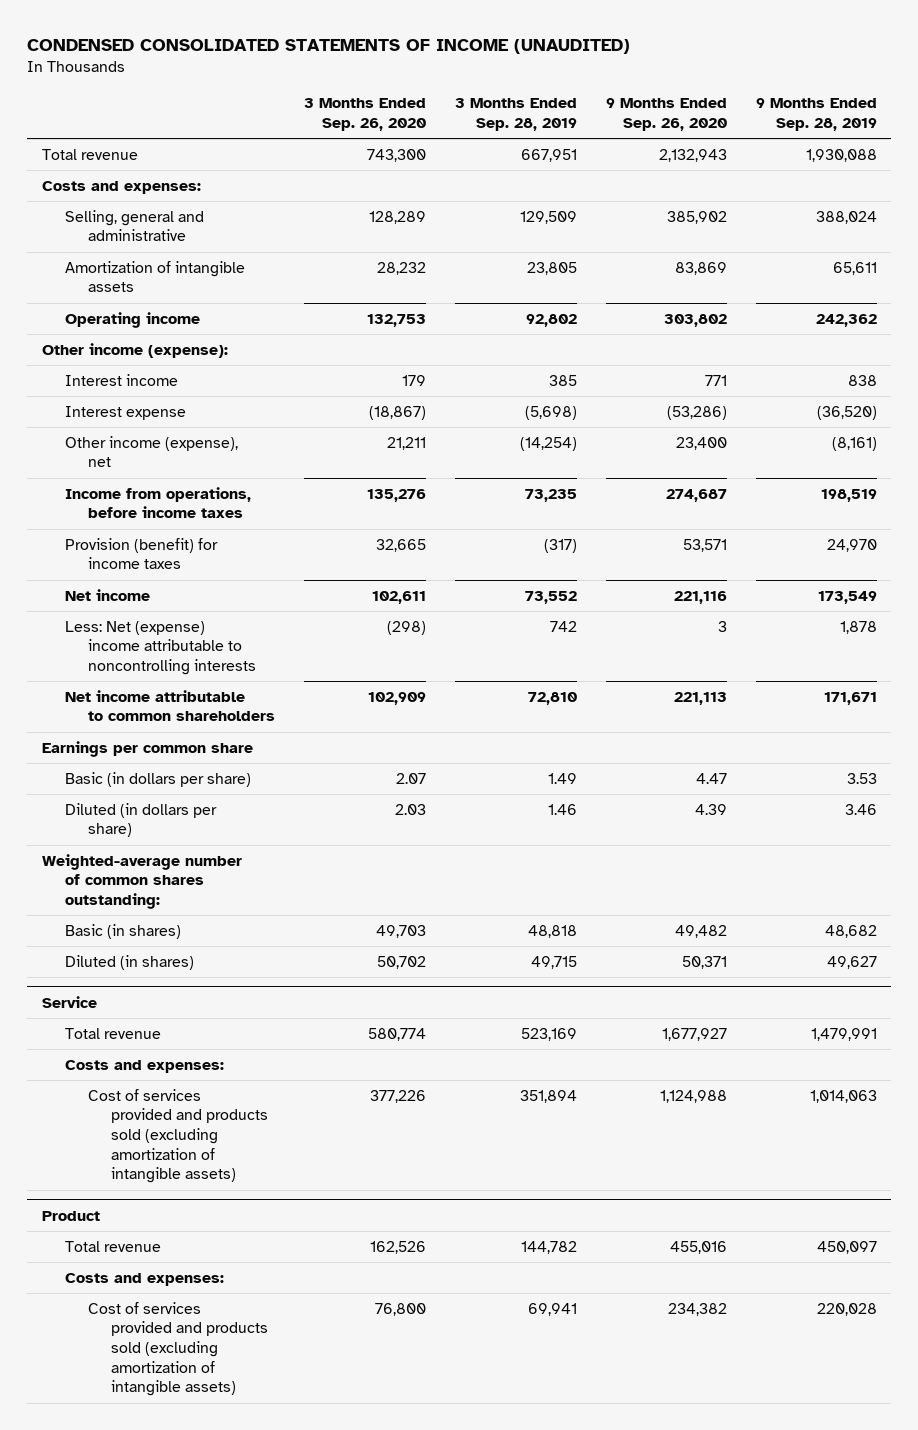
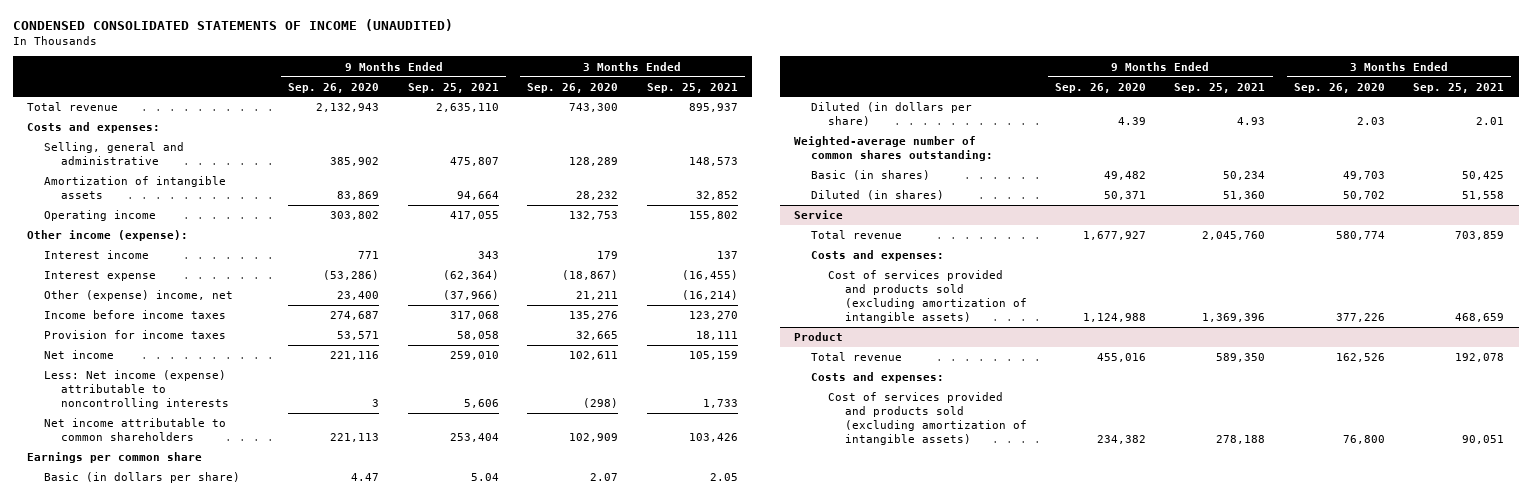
[454,98,577,132] 3 Months Ended Sep. 28, 2019 -> none
[755,98,877,132] 9 Months Ended Sep. 28, 2019 -> none
none -> [407,82,499,93] Sep. 25, 2021
none -> [646,82,738,93] Sep. 25, 2021
[64,435,238,468] Other income (expense), net -> [44,290,234,302] Other (expense) income, net
[64,486,251,519] Income from operations, before income taxes -> [44,310,227,320] Income before income taxes
[64,537,218,570] Provision (benefit) for income taxes -> [44,330,227,340] Provision for income taxes
[64,620,256,676] Less: Net (expense) income attributable to noncontrolling interests -> [44,370,230,409] Less: Net income (expense) attributable to noncontrolling interests

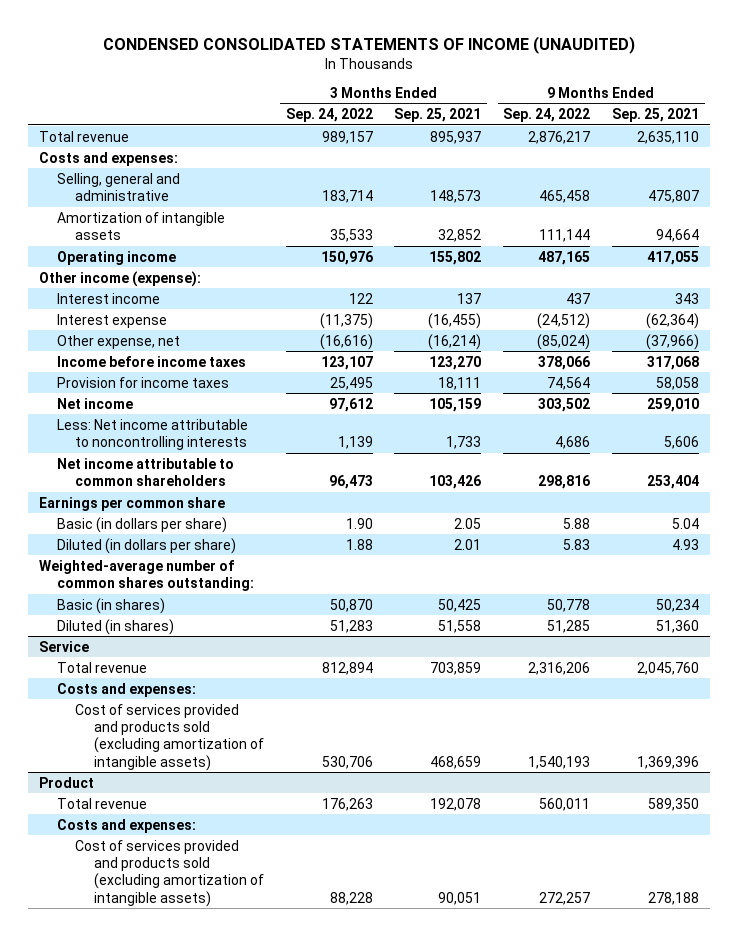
[288,82,380,93] Sep. 26, 2020 -> none
[527,82,619,93] Sep. 26, 2020 -> none
none -> [285,108,373,123] Sep. 24, 2022
none -> [503,108,591,123] Sep. 24, 2022
[44,290,234,302] Other (expense) income, net -> [57,334,181,349] Other expense, net
[44,370,230,409] Less: Net income (expense) attributable to noncontrolling interests -> [57,418,249,450] Less: Net income attributable to noncontrolling interests

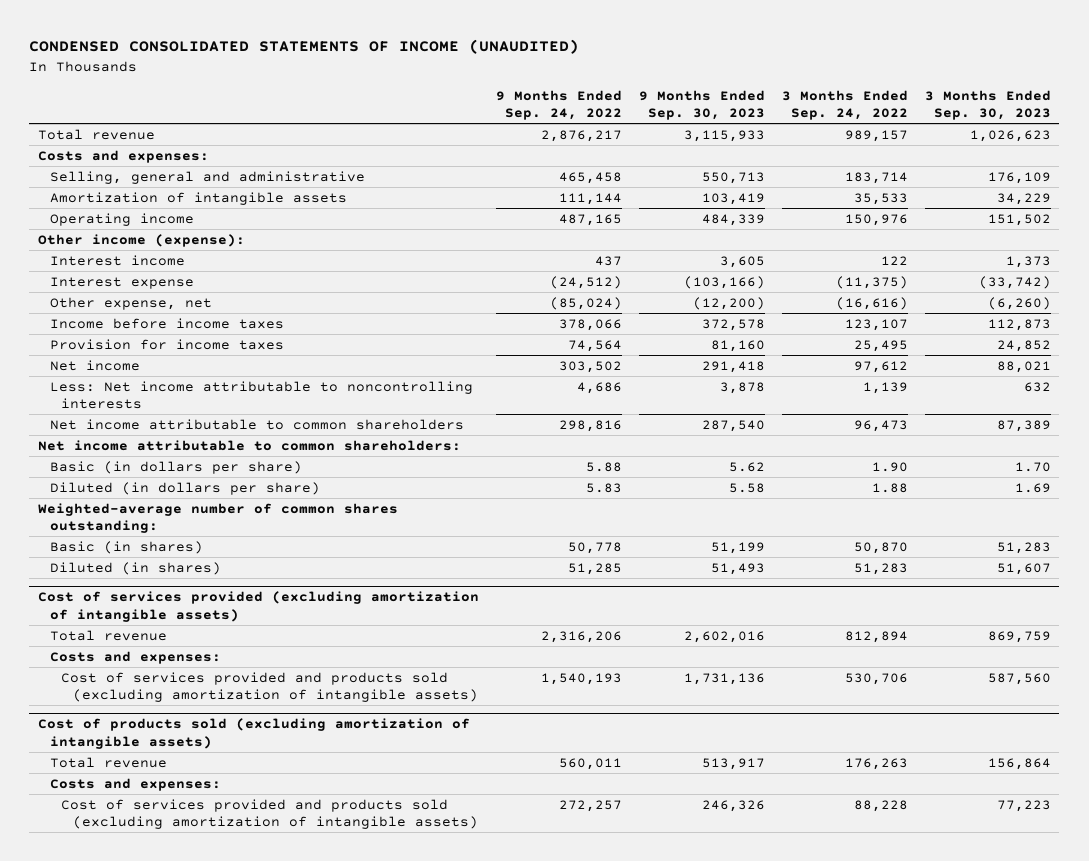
[394,108,482,123] Sep. 25, 2021 -> none
[612,108,700,123] Sep. 25, 2021 -> none
none -> [638,89,765,121] 9 Months Ended Sep. 30, 2023
none -> [924,89,1051,121] 3 Months Ended Sep. 30, 2023
[38,496,225,511] Earnings per common share -> [37,439,461,451] Net income attributable to common shareholders:
[38,640,89,652] Service -> [37,591,479,622] Cost of services provided (excluding amortization of intangible assets)
[38,776,94,788] Product -> [37,718,470,749] Cost of products sold (excluding amortization of intangible assets)

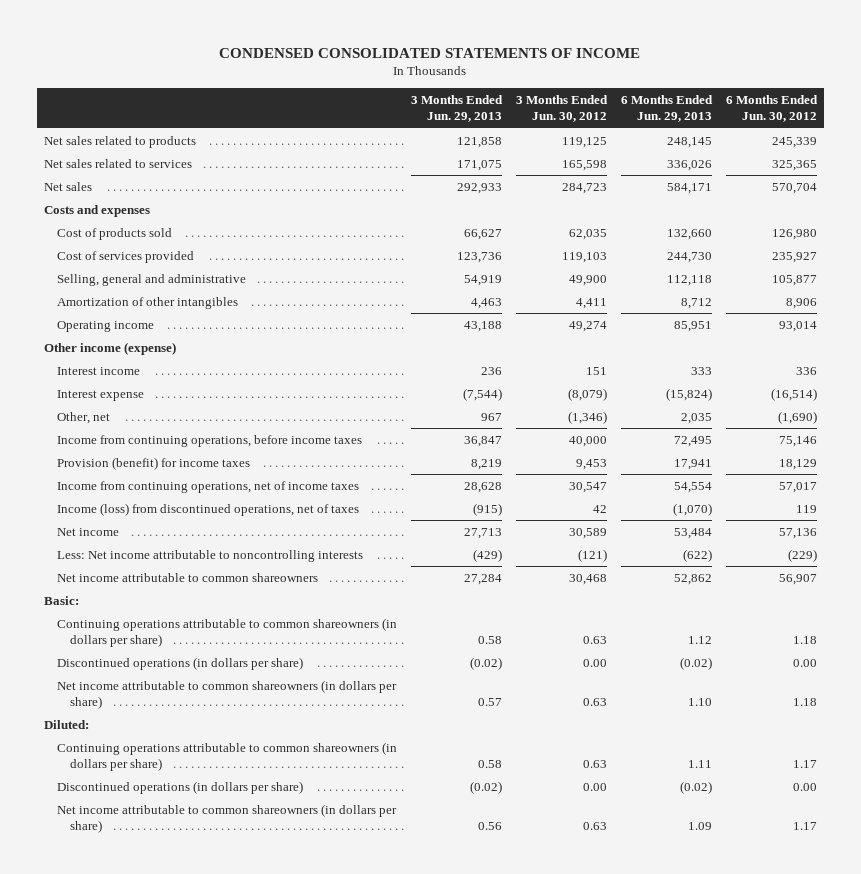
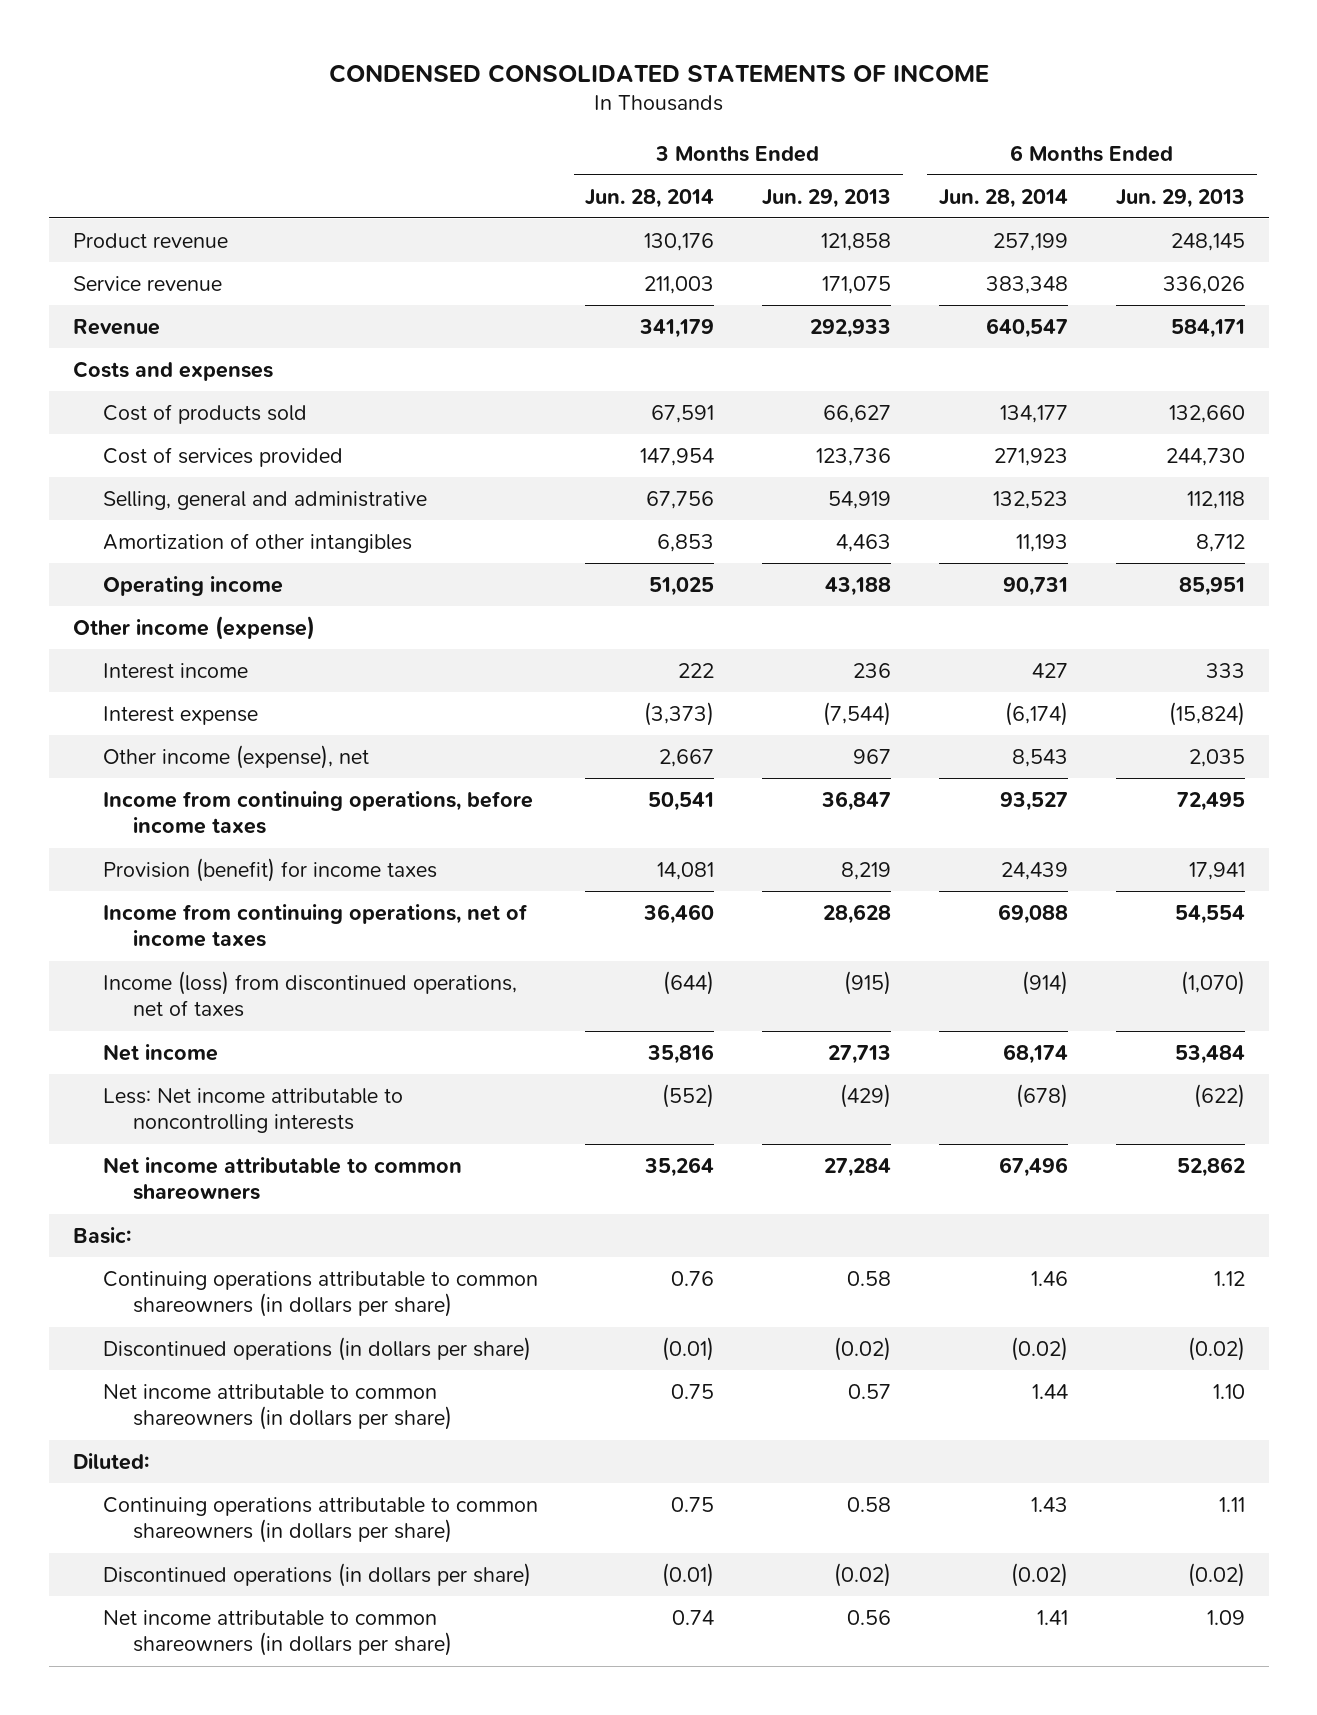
[515,94,608,123] 3 Months Ended Jun. 30, 2012 -> none
[725,94,818,123] 6 Months Ended Jun. 30, 2012 -> none
none -> [585,188,715,208] Jun. 28, 2014
none -> [938,188,1068,208] Jun. 28, 2014
[44,135,197,148] Net sales related to products -> [72,232,228,248] Product revenue
[44,158,193,168] Net sales related to services -> [72,275,222,291] Service revenue
[44,181,93,191] Net sales -> [72,318,160,335] Revenue
[57,411,111,424] Other, net -> [102,744,369,769] Other income (expense), net

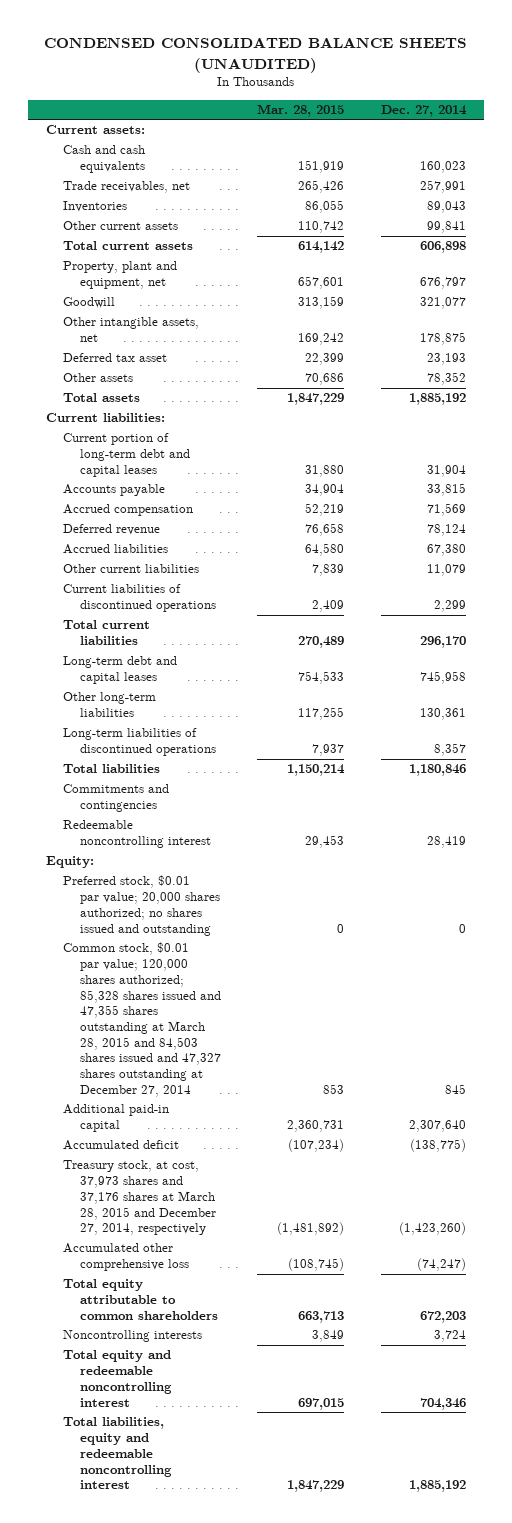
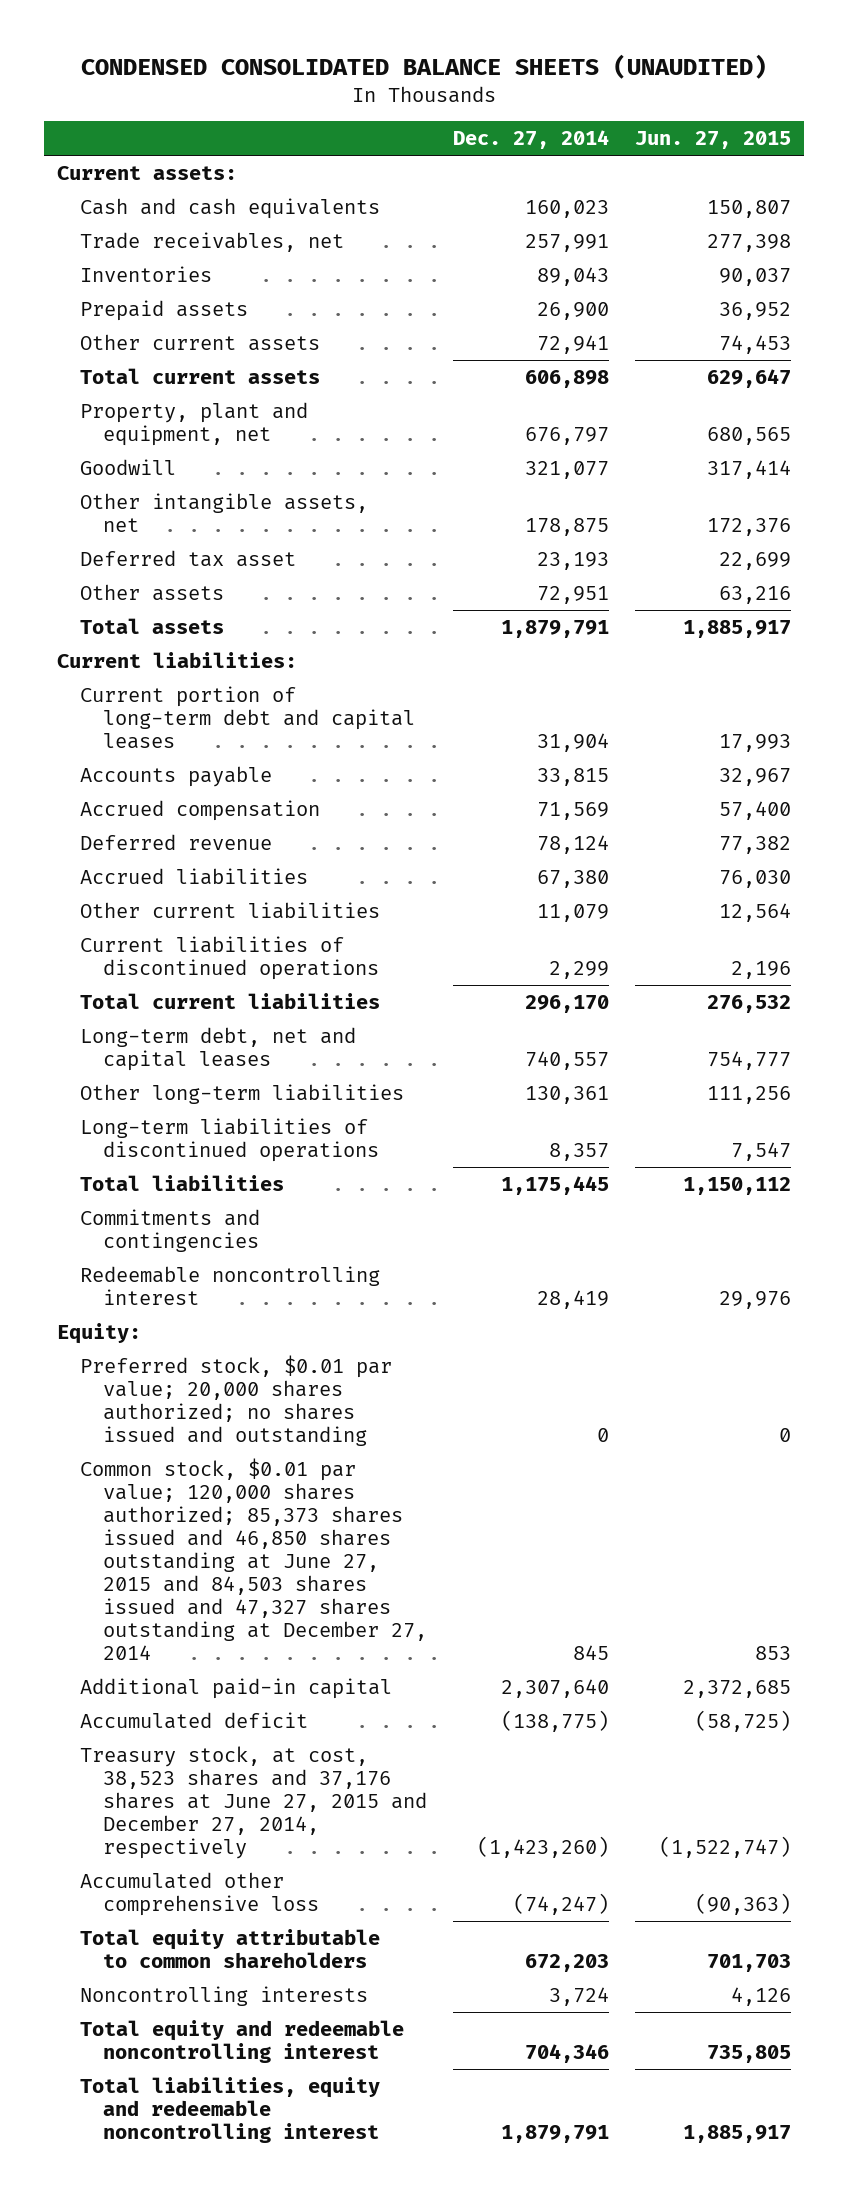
[257,104,345,118] Mar. 28, 2015 -> none
none -> [634,131,791,150] Jun. 27, 2015
none -> [80,299,249,321] Prepaid assets
[426,221,466,234] 99,841 -> [537,334,610,354] 72,941
[426,372,466,386] 78,352 -> [537,585,610,604] 72,951
[408,393,466,406] 1,885,192 -> [501,619,610,638] 1,879,791
[62,656,177,685] Long-term debt and capital leases -> [80,1026,357,1071] Long-term debt, net and capital leases
[419,671,466,685] 745,958 -> [525,1050,610,1070] 740,557
[408,764,466,777] 1,180,846 -> [501,1175,610,1195] 1,175,445
[62,942,221,1097] Common stock, $0.01 par value; 120,000 shares authorized; 85,328 shares issued and 47,355 shares outstanding at March 28, 2015 and 84,503 shares issued and 47,327 shares outstanding at December 27, 2014 -> [80,1457,428,1661] Common stock, $0.01 par value; 120,000 shares authorized; 85,373 shares issued and 46,850 shares outstanding at June 27, 2015 and 84,503 shares issued and 47,327 shares outstanding at December 27, 2014
[62,1160,216,1236] Treasury stock, at cost, 37,973 shares and 37,176 shares at March 28, 2015 and December 27, 2014, respectively -> [80,1745,428,1860] Treasury stock, at cost, 38,523 shares and 37,176 shares at June 27, 2015 and December 27, 2014, respectively
[408,1480,466,1493] 1,885,192 -> [501,2124,610,2143] 1,879,791

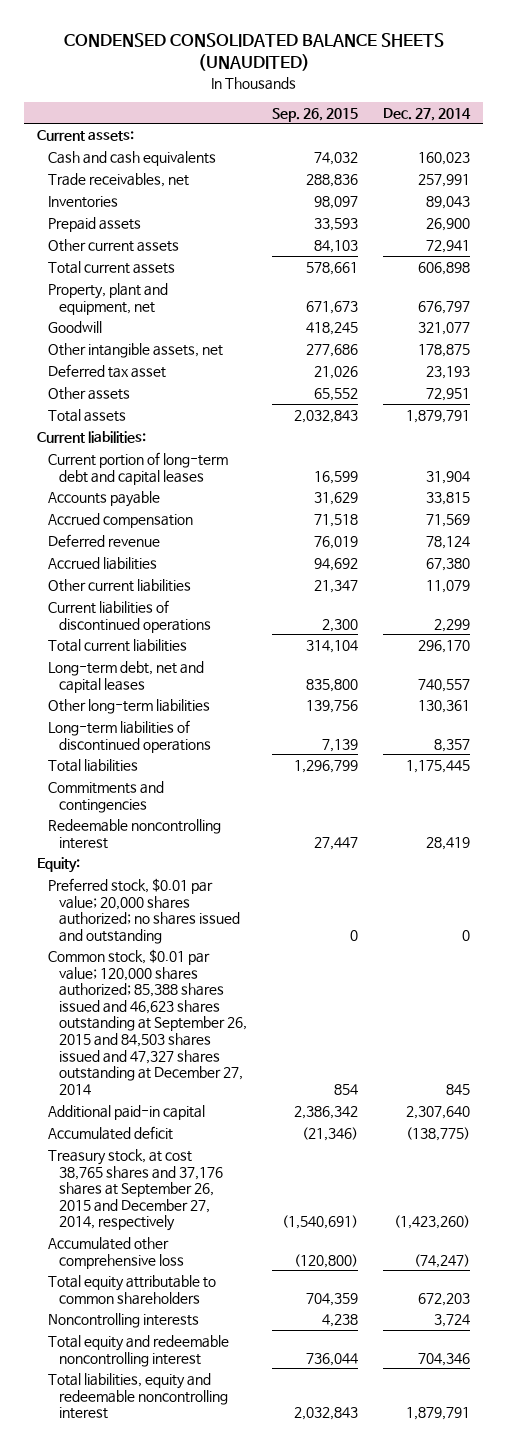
[634,131,791,150] Jun. 27, 2015 -> none
none -> [271,107,358,122] Sep. 26, 2015
[80,1457,428,1661] Common stock, $0.01 par value; 120,000 shares authorized; 85,373 shares issued and 46,850 shares outstanding at June 27, 2015 and 84,503 shares issued and 47,327 shares outstanding at December 27, 2014 -> [47,948,247,1095] Common stock, $0.01 par value; 120,000 shares authorized; 85,388 shares issued and 46,623 shares outstanding at September 26, 2015 and 84,503 shares issued and 47,327 shares outstanding at December 27, 2014
[80,1745,428,1860] Treasury stock, at cost, 38,523 shares and 37,176 shares at June 27, 2015 and December 27, 2014, respectively -> [47,1148,223,1232] Treasury stock, at cost 38,765 shares and 37,176 shares at September 26, 2015 and December 27, 2014, respectively

